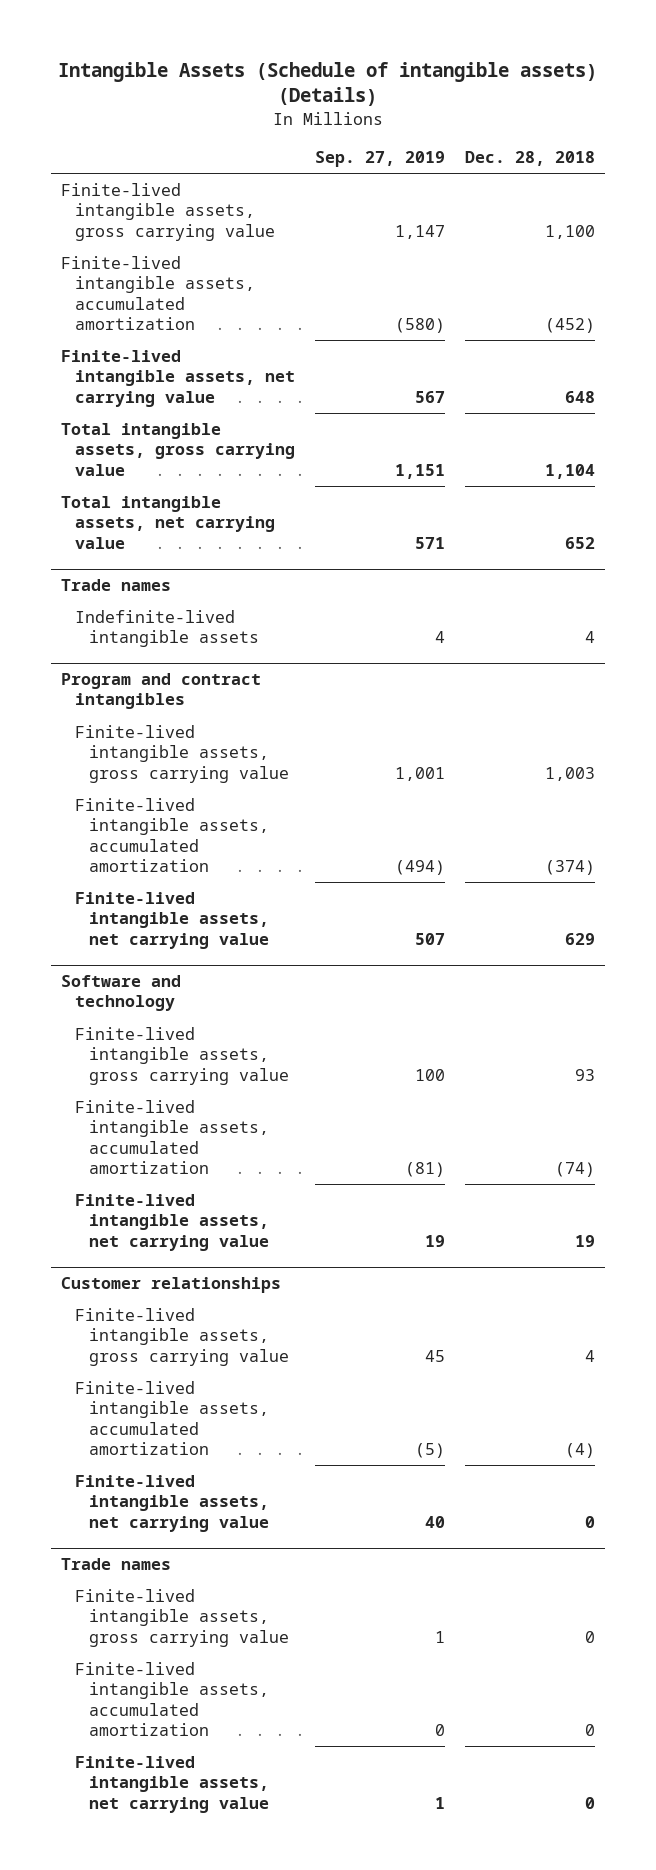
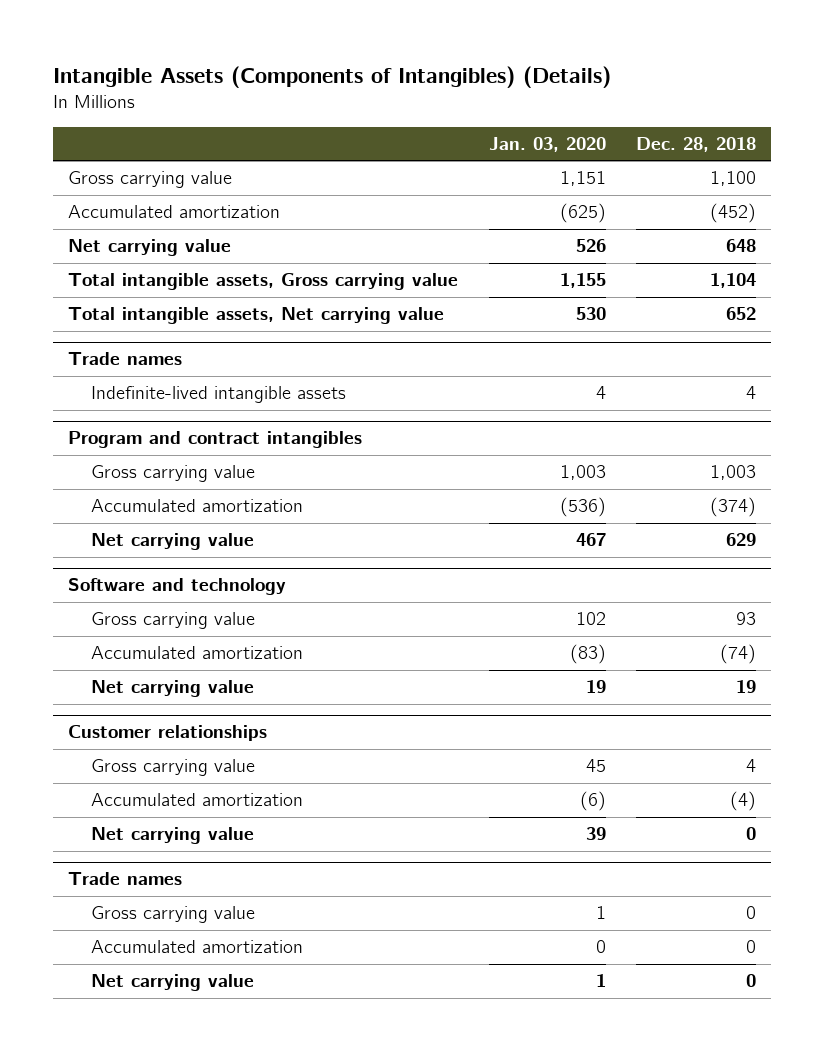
[57,61,597,107] Intangible Assets (Schedule of intangible assets) (Details) -> [53,65,612,88] Intangible Assets (Components of Intangibles) (Details)
[314,151,445,168] Sep. 27, 2019 -> none
none -> [488,137,606,153] Jan. 03, 2020
[60,183,276,241] Finite-lived intangible assets, gross carrying value -> [68,171,233,189] Gross carrying value
[60,256,256,330] Finite-lived intangible assets, accumulated amortization -> [68,205,281,219] Accumulated amortization
[60,350,296,407] Finite-lived intangible assets, net carrying value -> [68,239,232,257] Net carrying value
[60,423,296,476] Total intangible assets, gross carrying value -> [68,273,459,291] Total intangible assets, Gross carrying value
[60,496,276,549] Total intangible assets, net carrying value -> [68,307,445,325] Total intangible assets, Net carrying value
[75,725,290,783] Finite-lived intangible assets, gross carrying value -> [90,465,255,483] Gross carrying value
[75,798,270,872] Finite-lived intangible assets, accumulated amortization -> [90,499,303,513] Accumulated amortization
[75,892,270,949] Finite-lived intangible assets, net carrying value -> [90,533,254,551] Net carrying value
[75,1027,290,1085] Finite-lived intangible assets, gross carrying value -> [90,612,255,630] Gross carrying value
[75,1100,270,1174] Finite-lived intangible assets, accumulated amortization -> [90,646,303,660] Accumulated amortization
[75,1194,270,1251] Finite-lived intangible assets, net carrying value -> [90,680,254,698] Net carrying value
[75,1308,290,1366] Finite-lived intangible assets, gross carrying value -> [90,759,255,777] Gross carrying value
[75,1381,270,1455] Finite-lived intangible assets, accumulated amortization -> [90,793,303,807] Accumulated amortization
[75,1475,270,1532] Finite-lived intangible assets, net carrying value -> [90,827,254,845] Net carrying value
[75,1589,290,1647] Finite-lived intangible assets, gross carrying value -> [90,906,255,924] Gross carrying value
[75,1662,270,1736] Finite-lived intangible assets, accumulated amortization -> [90,940,303,954] Accumulated amortization
[75,1756,270,1813] Finite-lived intangible assets, net carrying value -> [90,974,254,992] Net carrying value

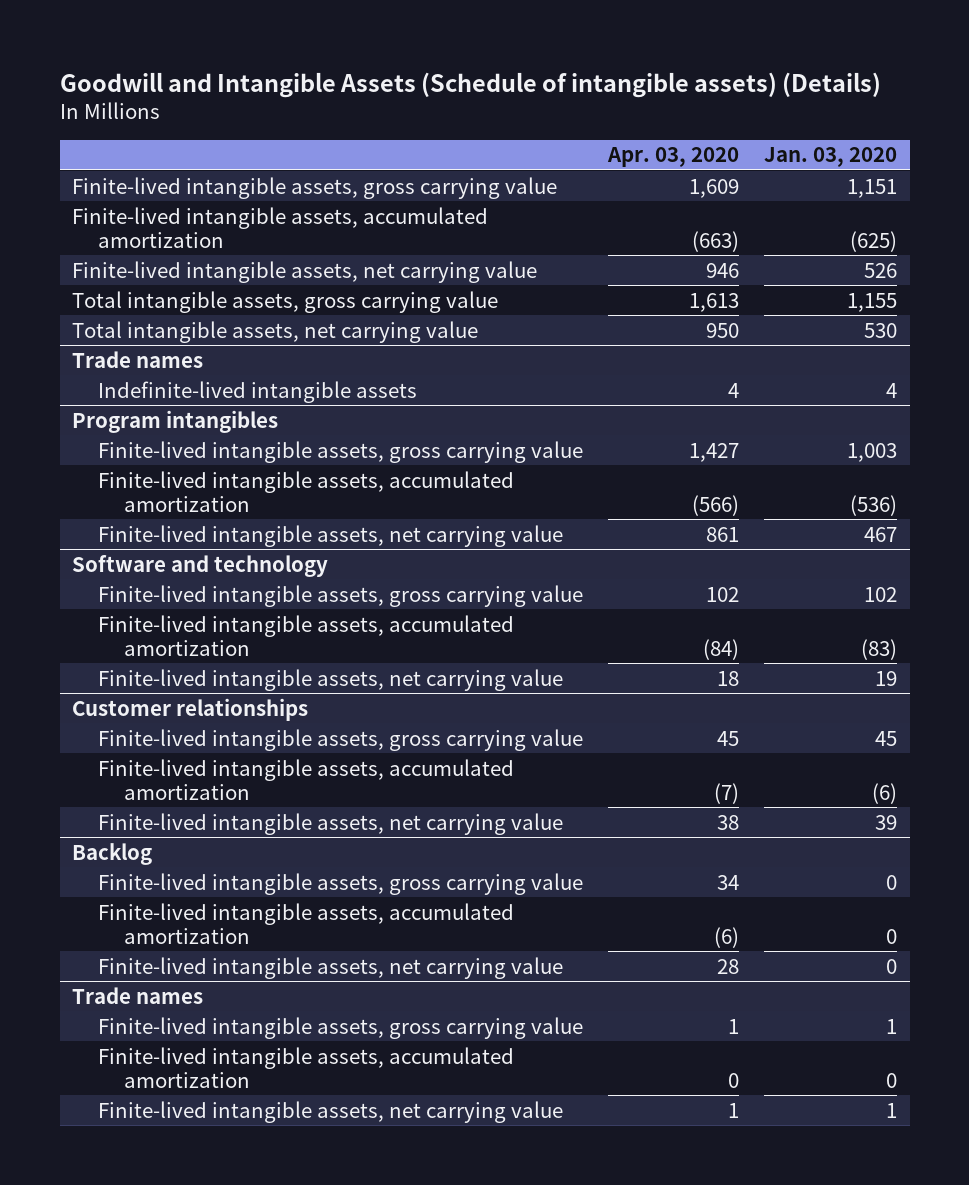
[53,65,612,88] Intangible Assets (Components of Intangibles) (Details) -> [59,71,881,98] Goodwill and Intangible Assets (Schedule of intangible assets) (Details)
[635,137,756,153] Dec. 28, 2018 -> none
none -> [607,147,740,168] Apr. 03, 2020
[68,171,233,189] Gross carrying value -> [72,176,558,199] Finite-lived intangible assets, gross carrying value
[68,205,281,219] Accumulated amortization -> [72,206,489,248] Finite-lived intangible assets, accumulated amortization
[68,239,232,257] Net carrying value -> [72,260,538,283] Finite-lived intangible assets, net carrying value
[68,273,459,291] Total intangible assets, Gross carrying value -> [72,290,499,313] Total intangible assets, gross carrying value
[68,307,445,325] Total intangible assets, Net carrying value -> [72,320,479,343] Total intangible assets, net carrying value
[68,431,363,449] Program and contract intangibles -> [72,409,279,433] Program intangibles
[90,465,255,483] Gross carrying value -> [98,440,584,463] Finite-lived intangible assets, gross carrying value
[90,499,303,513] Accumulated amortization -> [98,470,515,512] Finite-lived intangible assets, accumulated amortization
[90,533,254,551] Net carrying value -> [98,524,564,547] Finite-lived intangible assets, net carrying value
[90,612,255,630] Gross carrying value -> [98,584,584,607] Finite-lived intangible assets, gross carrying value
[90,646,303,660] Accumulated amortization -> [98,614,515,656] Finite-lived intangible assets, accumulated amortization
[90,680,254,698] Net carrying value -> [98,668,564,691] Finite-lived intangible assets, net carrying value
[90,759,255,777] Gross carrying value -> [98,728,584,751] Finite-lived intangible assets, gross carrying value
[90,793,303,807] Accumulated amortization -> [98,758,515,800] Finite-lived intangible assets, accumulated amortization
[90,827,254,845] Net carrying value -> [98,812,564,835] Finite-lived intangible assets, net carrying value
none -> [72,842,153,865] Backlog
none -> [98,872,584,895] Finite-lived intangible assets, gross carrying value
none -> [98,902,515,944] Finite-lived intangible assets, accumulated amortization
none -> [98,956,564,979] Finite-lived intangible assets, net carrying value
[90,906,255,924] Gross carrying value -> [98,1016,584,1039] Finite-lived intangible assets, gross carrying value
[90,940,303,954] Accumulated amortization -> [98,1046,515,1088] Finite-lived intangible assets, accumulated amortization
[90,974,254,992] Net carrying value -> [98,1100,564,1123] Finite-lived intangible assets, net carrying value

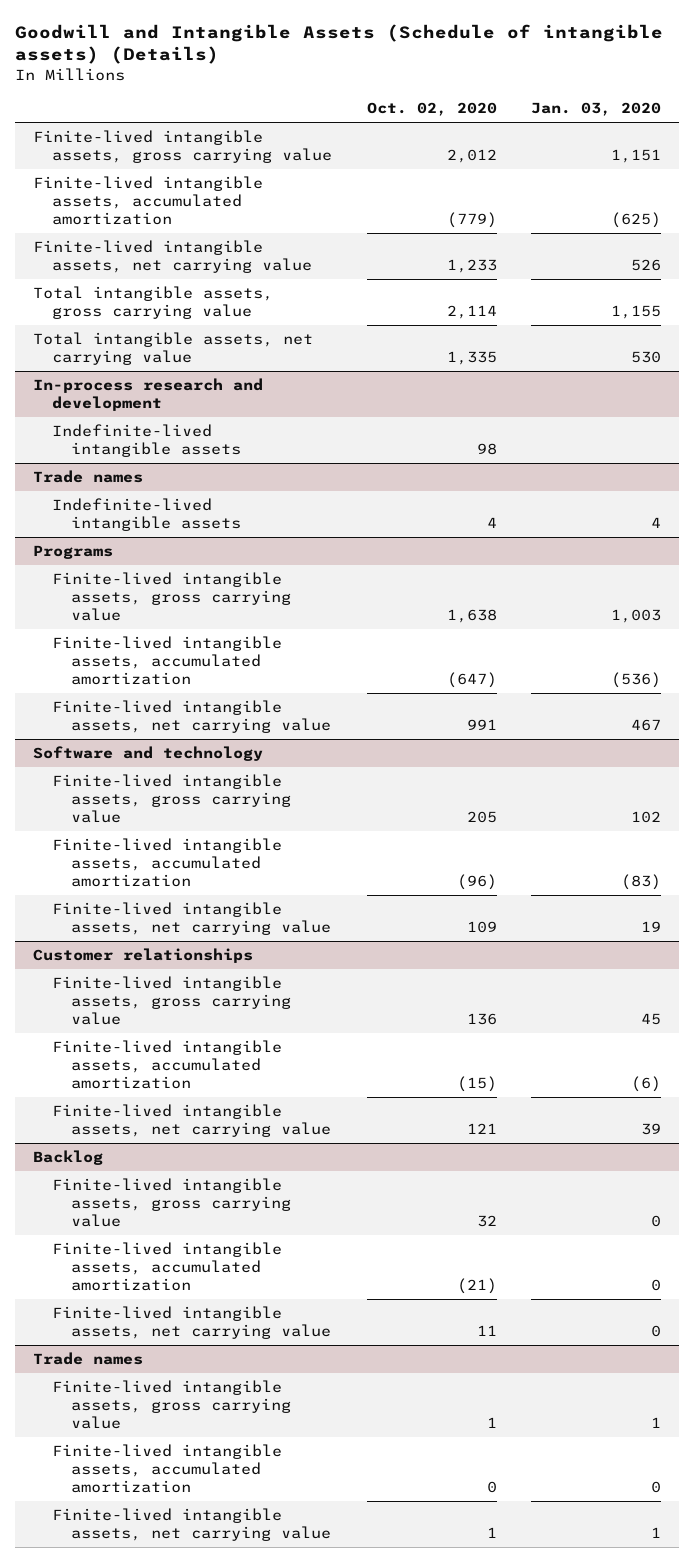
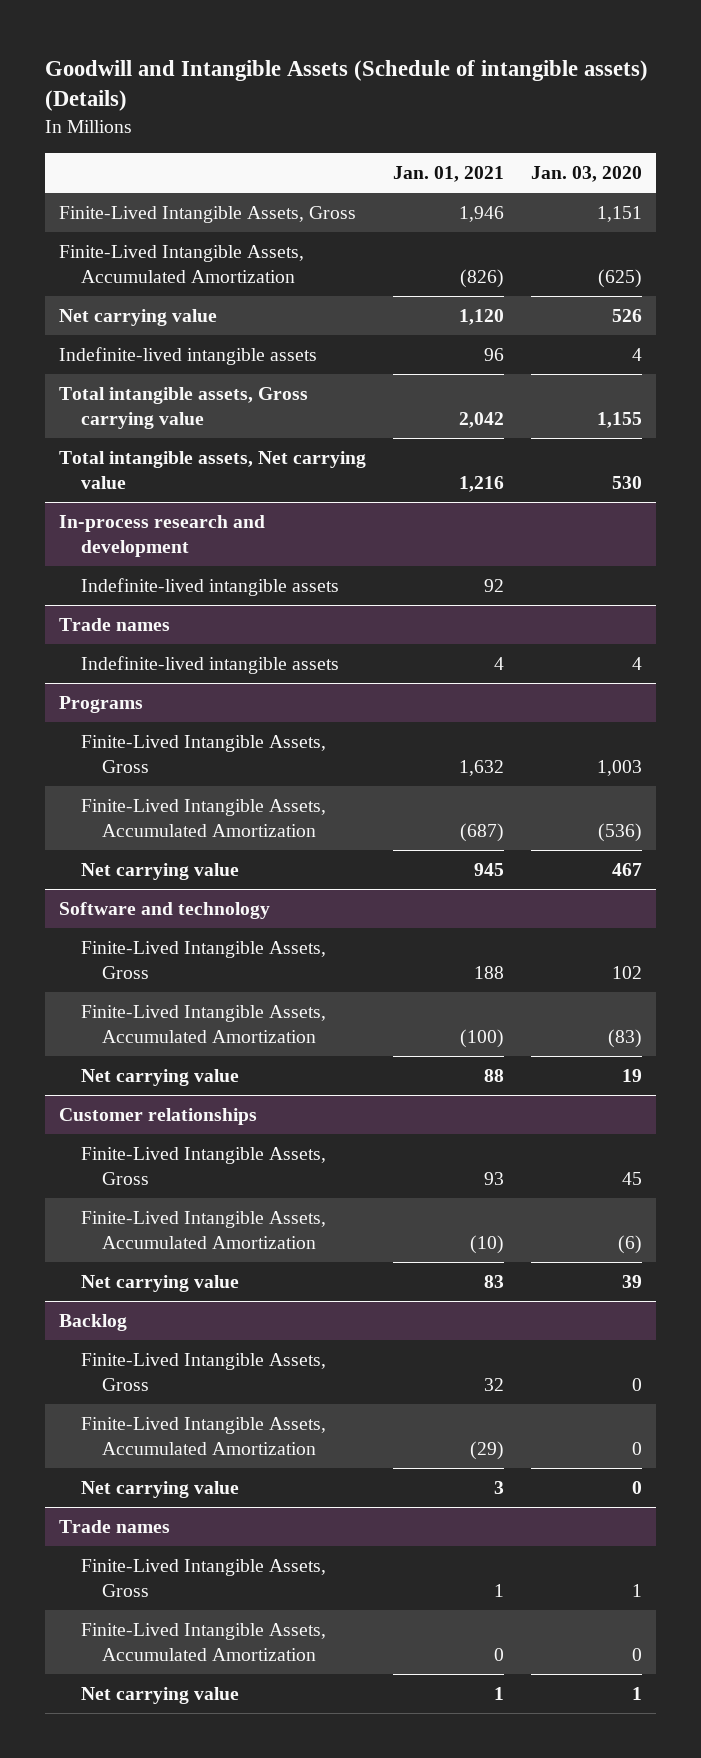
[366,102,497,117] Oct. 02, 2020 -> none
none -> [392,165,504,182] Jan. 01, 2021
[32,129,332,164] Finite-lived intangible assets, gross carrying value -> [58,206,356,224] Finite-Lived Intangible Assets, Gross
[32,175,263,226] Finite-lived intangible assets, accumulated amortization -> [58,245,304,284] Finite-Lived Intangible Assets, Accumulated Amortization
[32,239,312,274] Finite-lived intangible assets, net carrying value -> [58,309,217,327] Net carrying value
none -> [58,347,317,366] Indefinite-lived intangible assets
[32,285,273,320] Total intangible assets, gross carrying value -> [58,387,308,430] Total intangible assets, Gross carrying value
[32,331,313,366] Total intangible assets, net carrying value -> [58,451,366,490] Total intangible assets, Net carrying value
[51,571,291,622] Finite-lived intangible assets, gross carrying value -> [80,735,326,774] Finite-Lived Intangible Assets, Gross
[51,635,282,686] Finite-lived intangible assets, accumulated amortization -> [80,799,326,838] Finite-Lived Intangible Assets, Accumulated Amortization
[51,699,331,734] Finite-lived intangible assets, net carrying value -> [80,863,239,881] Net carrying value
[51,773,291,824] Finite-lived intangible assets, gross carrying value -> [80,941,326,980] Finite-Lived Intangible Assets, Gross
[51,837,282,888] Finite-lived intangible assets, accumulated amortization -> [80,1005,326,1044] Finite-Lived Intangible Assets, Accumulated Amortization
[51,901,331,936] Finite-lived intangible assets, net carrying value -> [80,1069,239,1087] Net carrying value
[51,975,291,1026] Finite-lived intangible assets, gross carrying value -> [80,1147,326,1186] Finite-Lived Intangible Assets, Gross
[51,1039,282,1090] Finite-lived intangible assets, accumulated amortization -> [80,1211,326,1250] Finite-Lived Intangible Assets, Accumulated Amortization
[51,1103,331,1138] Finite-lived intangible assets, net carrying value -> [80,1275,239,1293] Net carrying value
[51,1177,291,1228] Finite-lived intangible assets, gross carrying value -> [80,1353,326,1392] Finite-Lived Intangible Assets, Gross
[51,1241,282,1292] Finite-lived intangible assets, accumulated amortization -> [80,1417,326,1456] Finite-Lived Intangible Assets, Accumulated Amortization
[51,1305,331,1340] Finite-lived intangible assets, net carrying value -> [80,1481,239,1499] Net carrying value
[51,1379,291,1430] Finite-lived intangible assets, gross carrying value -> [80,1559,326,1598] Finite-Lived Intangible Assets, Gross
[51,1443,282,1494] Finite-lived intangible assets, accumulated amortization -> [80,1623,326,1662] Finite-Lived Intangible Assets, Accumulated Amortization
[51,1507,331,1542] Finite-lived intangible assets, net carrying value -> [80,1687,239,1705] Net carrying value

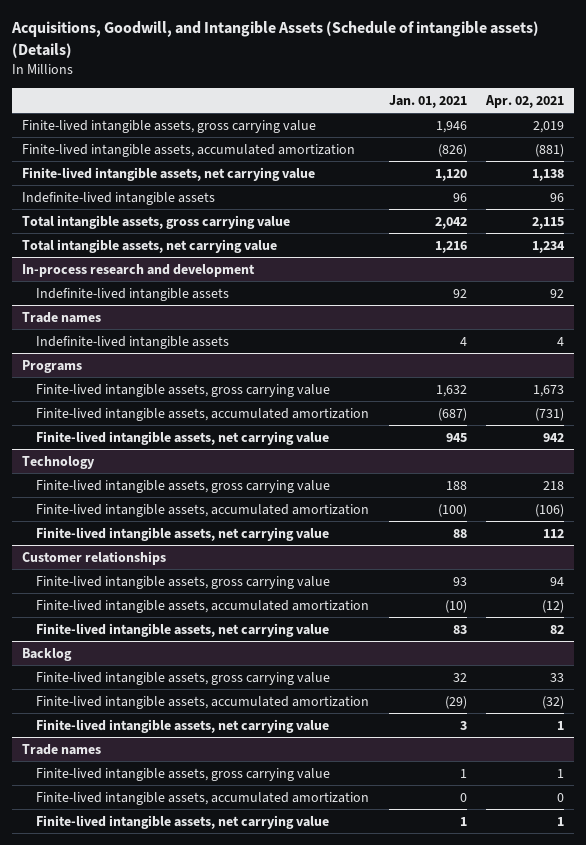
[45,59,649,112] Goodwill and Intangible Assets (Schedule of intangible assets) (Details) -> [10,21,539,59] Acquisitions, Goodwill, and Intangible Assets (Schedule of intangible assets) (Details)
[531,165,643,182] Jan. 03, 2020 -> none
none -> [485,94,565,108] Apr. 02, 2021
[58,206,356,224] Finite-Lived Intangible Assets, Gross -> [21,119,316,133] Finite-lived intangible assets, gross carrying value
[58,245,304,284] Finite-Lived Intangible Assets, Accumulated Amortization -> [21,143,355,157] Finite-lived intangible assets, accumulated amortization
[58,309,217,327] Net carrying value -> [21,166,315,181] Finite-lived intangible assets, net carrying value
[58,387,308,430] Total intangible assets, Gross carrying value -> [21,214,290,229] Total intangible assets, gross carrying value
[58,451,366,490] Total intangible assets, Net carrying value -> [21,238,277,253] Total intangible assets, net carrying value
[80,735,326,774] Finite-Lived Intangible Assets, Gross -> [35,383,330,397] Finite-lived intangible assets, gross carrying value
[80,799,326,838] Finite-Lived Intangible Assets, Accumulated Amortization -> [35,407,369,421] Finite-lived intangible assets, accumulated amortization
[80,863,239,881] Net carrying value -> [35,430,329,445] Finite-lived intangible assets, net carrying value
[58,902,270,920] Software and technology -> [21,455,95,469] Technology
[80,941,326,980] Finite-Lived Intangible Assets, Gross -> [35,479,330,493] Finite-lived intangible assets, gross carrying value
[80,1005,326,1044] Finite-Lived Intangible Assets, Accumulated Amortization -> [35,503,369,517] Finite-lived intangible assets, accumulated amortization
[80,1069,239,1087] Net carrying value -> [35,526,329,541] Finite-lived intangible assets, net carrying value
[80,1147,326,1186] Finite-Lived Intangible Assets, Gross -> [35,575,330,589] Finite-lived intangible assets, gross carrying value
[80,1211,326,1250] Finite-Lived Intangible Assets, Accumulated Amortization -> [35,599,369,613] Finite-lived intangible assets, accumulated amortization
[80,1275,239,1293] Net carrying value -> [35,622,329,637] Finite-lived intangible assets, net carrying value
[80,1353,326,1392] Finite-Lived Intangible Assets, Gross -> [35,671,330,685] Finite-lived intangible assets, gross carrying value
[80,1417,326,1456] Finite-Lived Intangible Assets, Accumulated Amortization -> [35,695,369,709] Finite-lived intangible assets, accumulated amortization
[80,1481,239,1499] Net carrying value -> [35,718,329,733] Finite-lived intangible assets, net carrying value
[80,1559,326,1598] Finite-Lived Intangible Assets, Gross -> [35,767,330,781] Finite-lived intangible assets, gross carrying value
[80,1623,326,1662] Finite-Lived Intangible Assets, Accumulated Amortization -> [35,791,369,805] Finite-lived intangible assets, accumulated amortization
[80,1687,239,1705] Net carrying value -> [35,814,329,829] Finite-lived intangible assets, net carrying value

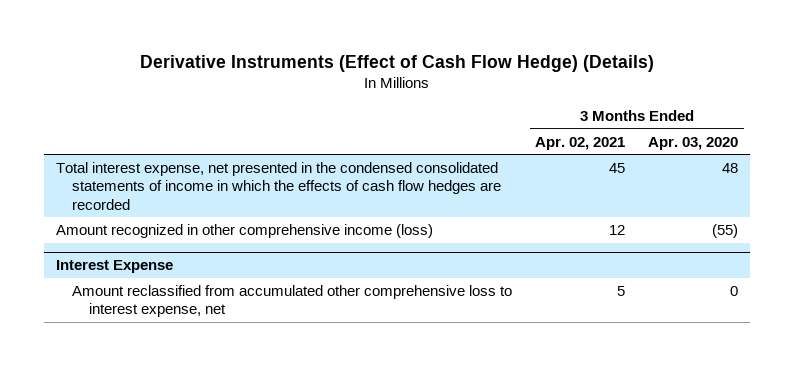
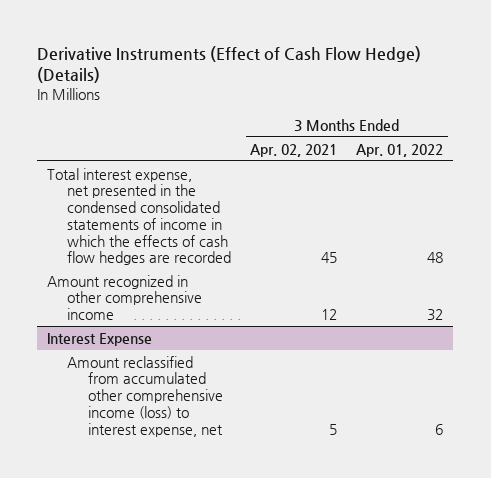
[648,136,739,150] Apr. 03, 2020 -> none
none -> [356,143,444,157] Apr. 01, 2022
[55,223,433,238] Amount recognized in other comprehensive income (loss) -> [47,274,203,321] Amount recognized in other comprehensive income
[72,284,513,318] Amount reclassified from accumulated other comprehensive loss to interest expense, net -> [67,355,223,437] Amount reclassified from accumulated other comprehensive income (loss) to interest expense, net

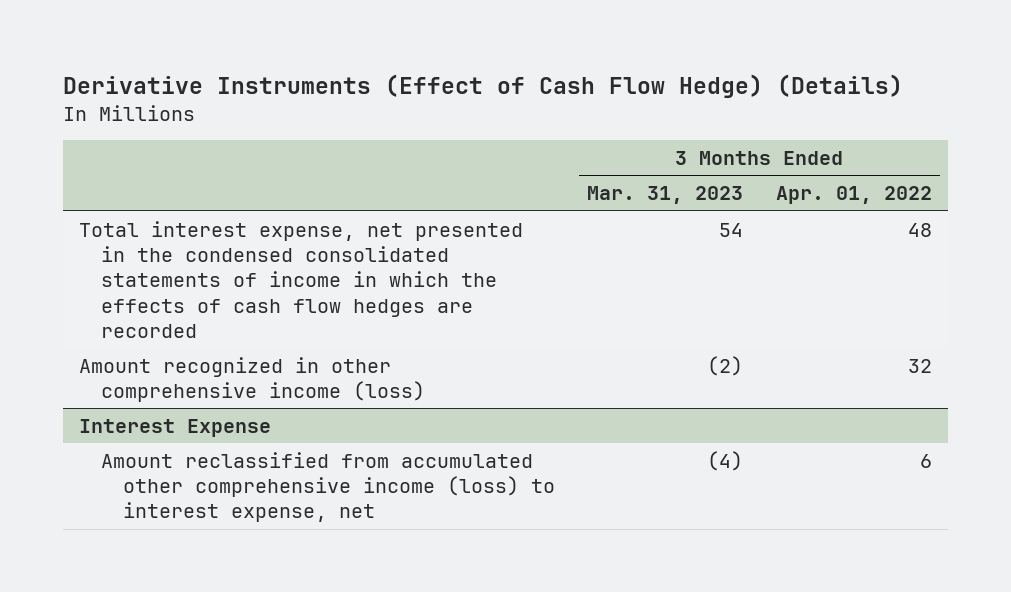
[250,143,338,157] Apr. 02, 2021 -> none
none -> [587,186,744,205] Mar. 31, 2023
[47,274,203,321] Amount recognized in other comprehensive income -> [79,356,425,403] Amount recognized in other comprehensive income (loss)

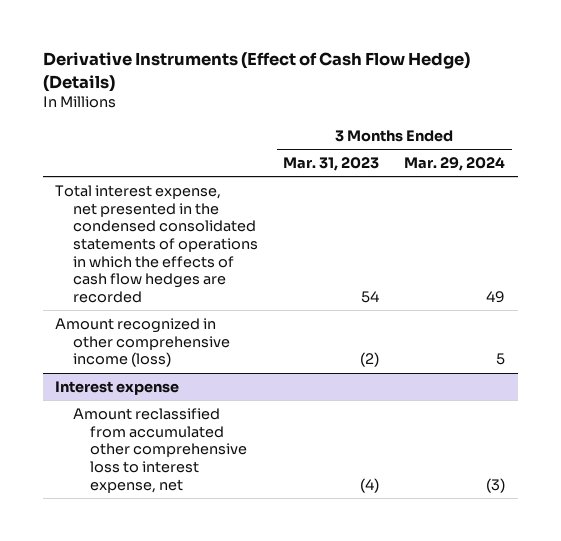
[775,186,932,205] Apr. 01, 2022 -> none
none -> [404,156,506,171] Mar. 29, 2024
[79,220,524,339] Total interest expense, net presented in the condensed consolidated statements of income in which the effects of cash flow hedges are recorded -> [55,184,258,303] Total interest expense, net presented in the condensed consolidated statements of operations in which the effects of cash flow hedges are recorded
[79,418,272,437] Interest Expense -> [55,380,180,395] Interest expense
[100,451,555,523] Amount reclassified from accumulated other comprehensive income (loss) to interest expense, net -> [72,407,248,493] Amount reclassified from accumulated other comprehensive loss to interest expense, net

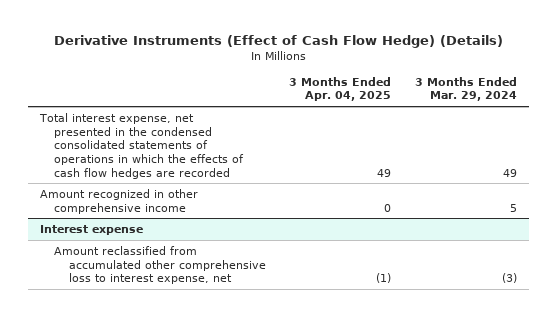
[283,156,380,171] Mar. 31, 2023 -> none
none -> [289,76,392,102] 3 Months Ended Apr. 04, 2025
[55,317,230,368] Amount recognized in other comprehensive income (loss) -> [39,188,198,214] Amount recognized in other comprehensive income

